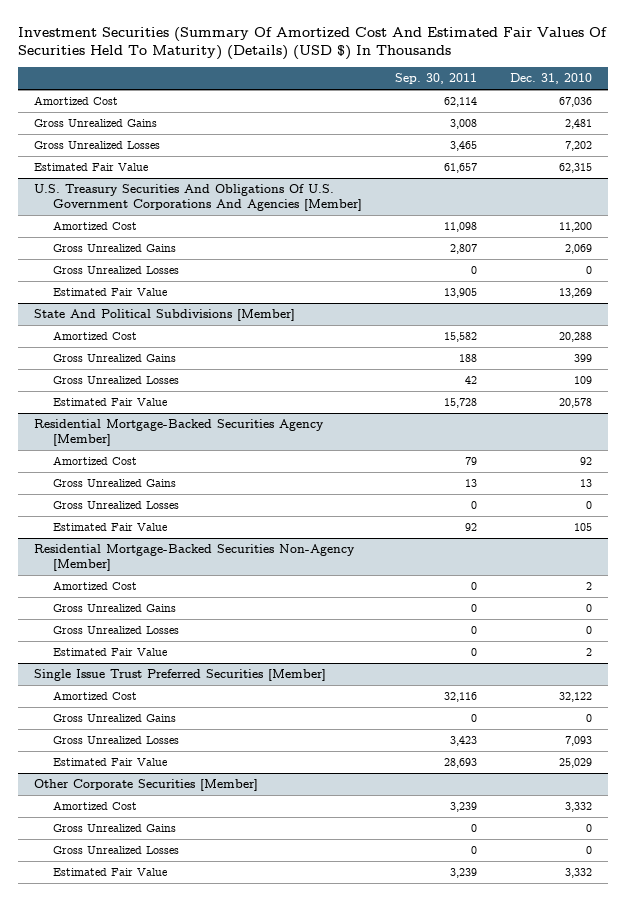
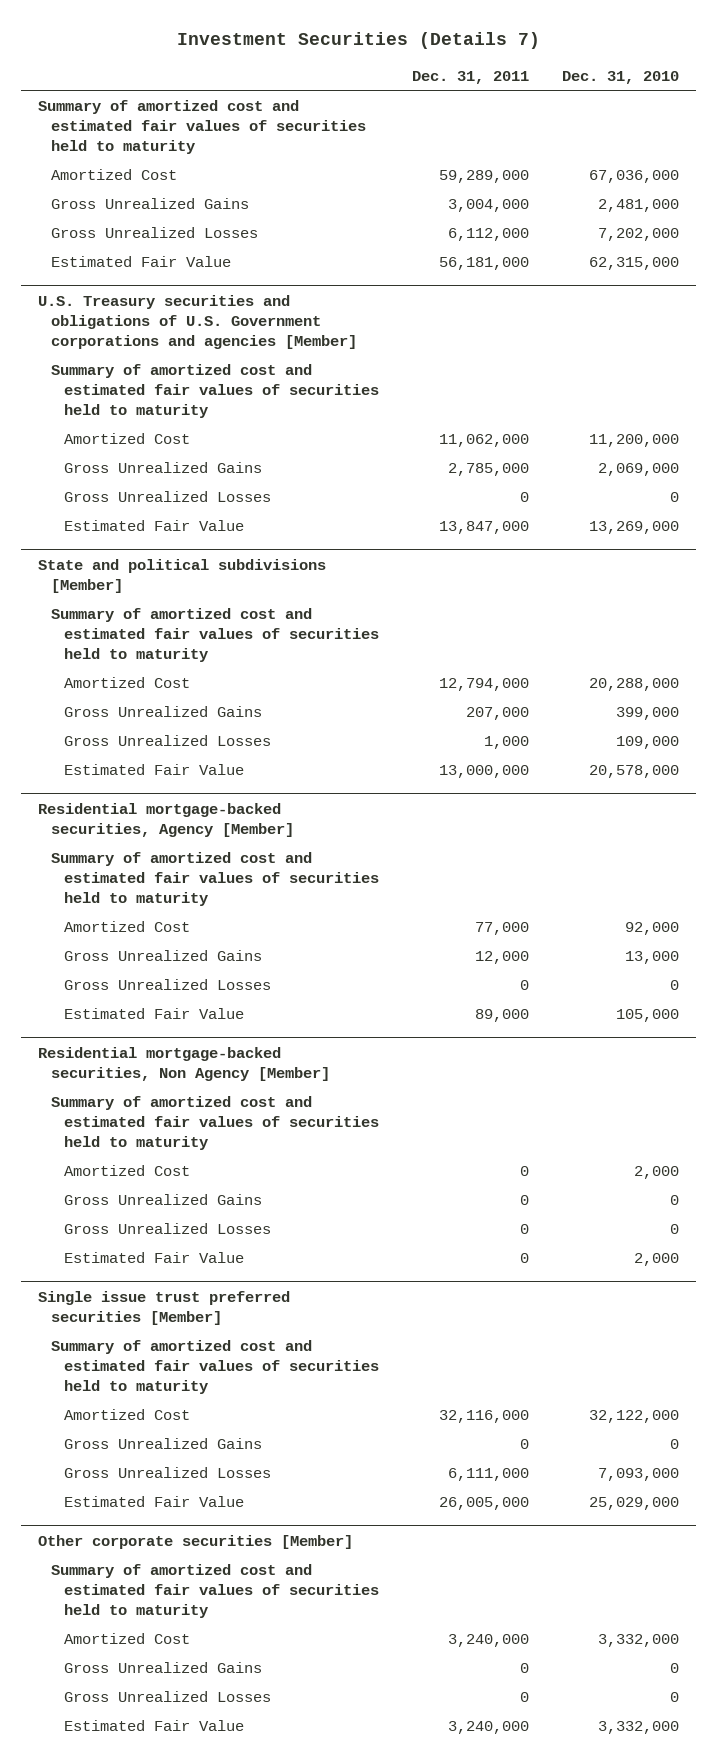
[18,26,608,61] Investment Securities (Summary Of Amortized Cost And Estimated Fair Values Of Securities Held To Maturity) (Details) (USD $) In Thousands -> [176,32,540,50] Investment Securities (Details 7)
[394,73,477,85] Sep. 30, 2011 -> none
none -> [412,70,530,84] Dec. 31, 2011
none -> [37,99,367,154] Summary of amortized cost and estimated fair values of securities held to maturity
[558,97,592,108] 67,036 -> [589,169,680,183] 67,036,000
[564,119,592,130] 2,481 -> [598,198,680,212] 2,481,000
[564,141,592,152] 7,202 -> [598,227,680,241] 7,202,000
[558,163,592,174] 62,315 -> [589,256,680,270] 62,315,000
[34,184,363,212] U.S. Treasury Securities And Obligations Of U.S. Government Corporations And Agencies [Member] -> [37,294,358,349] U.S. Treasury securities and obligations of U.S. Government corporations and agencies [Member]
none -> [51,363,380,418] Summary of amortized cost and estimated fair values of securities held to maturity
[558,222,592,233] 11,200 -> [589,433,680,447] 11,200,000
[564,244,592,255] 2,069 -> [598,462,680,476] 2,069,000
[558,288,592,299] 13,269 -> [589,520,680,534] 13,269,000
[34,309,296,322] State And Political Subdivisions [Member] -> [37,558,326,593] State and political subdivisions [Member]
none -> [51,607,380,662] Summary of amortized cost and estimated fair values of securities held to maturity
[558,332,592,343] 20,288 -> [589,677,680,691] 20,288,000
[573,354,592,363] 399 -> [616,706,680,720] 399,000
[573,376,592,385] 109 -> [616,735,680,749] 109,000
[558,398,592,409] 20,578 -> [589,764,680,778] 20,578,000
[34,419,325,447] Residential Mortgage-Backed Securities Agency [Member] -> [37,802,295,837] Residential mortgage-backed securities, Agency [Member]
none -> [51,851,380,906] Summary of amortized cost and estimated fair values of securities held to maturity
[579,457,592,466] 92 -> [625,921,680,935] 92,000
[579,479,592,488] 13 -> [625,950,680,964] 13,000
[573,523,592,532] 105 -> [616,1008,680,1022] 105,000
[34,544,356,572] Residential Mortgage-Backed Securities Non-Agency [Member] -> [37,1046,331,1081] Residential mortgage-backed securities, Non Agency [Member]
none -> [51,1095,380,1150] Summary of amortized cost and estimated fair values of securities held to maturity
[585,582,592,591] 2 -> [634,1165,680,1179] 2,000
[585,648,592,657] 2 -> [634,1252,680,1266] 2,000
[34,669,327,682] Single Issue Trust Preferred Securities [Member] -> [37,1290,290,1325] Single issue trust preferred securities [Member]
none -> [51,1339,380,1394] Summary of amortized cost and estimated fair values of securities held to maturity
[558,692,592,703] 32,122 -> [589,1409,680,1423] 32,122,000
[564,736,592,747] 7,093 -> [598,1467,680,1481] 7,093,000
[558,758,592,769] 25,029 -> [589,1496,680,1510] 25,029,000
[34,779,259,792] Other Corporate Securities [Member] -> [37,1534,353,1549] Other corporate securities [Member]
none -> [51,1563,380,1618] Summary of amortized cost and estimated fair values of securities held to maturity
[564,802,592,813] 3,332 -> [598,1633,680,1647] 3,332,000
[564,868,592,879] 3,332 -> [598,1720,680,1734] 3,332,000

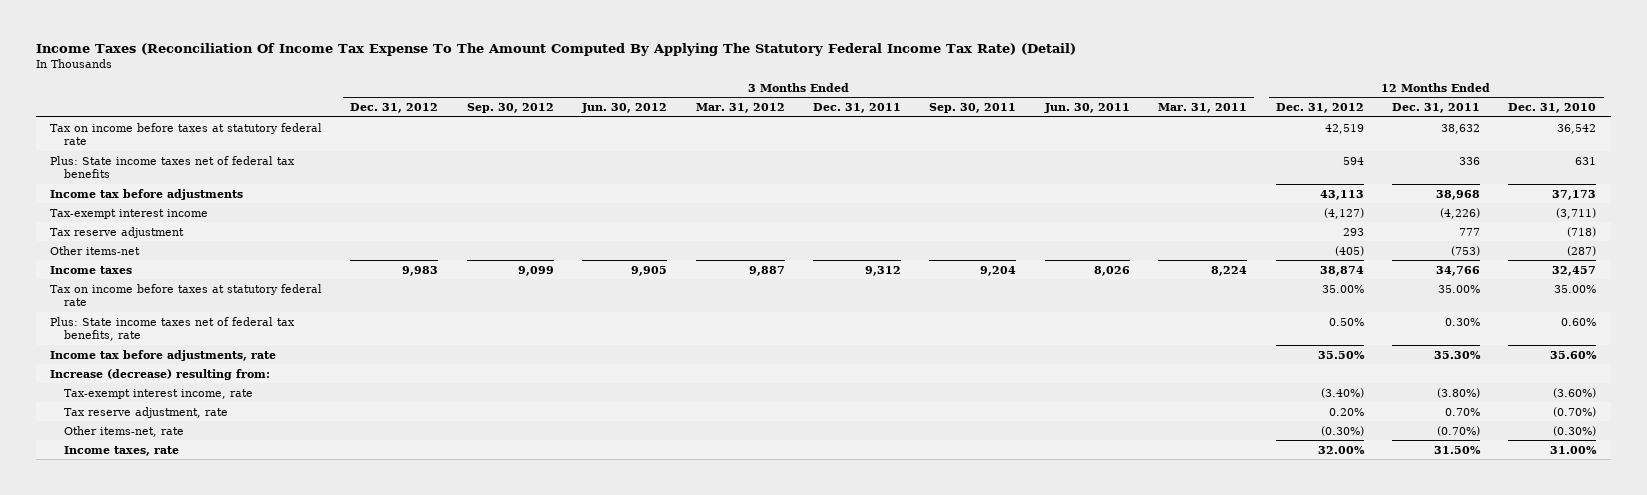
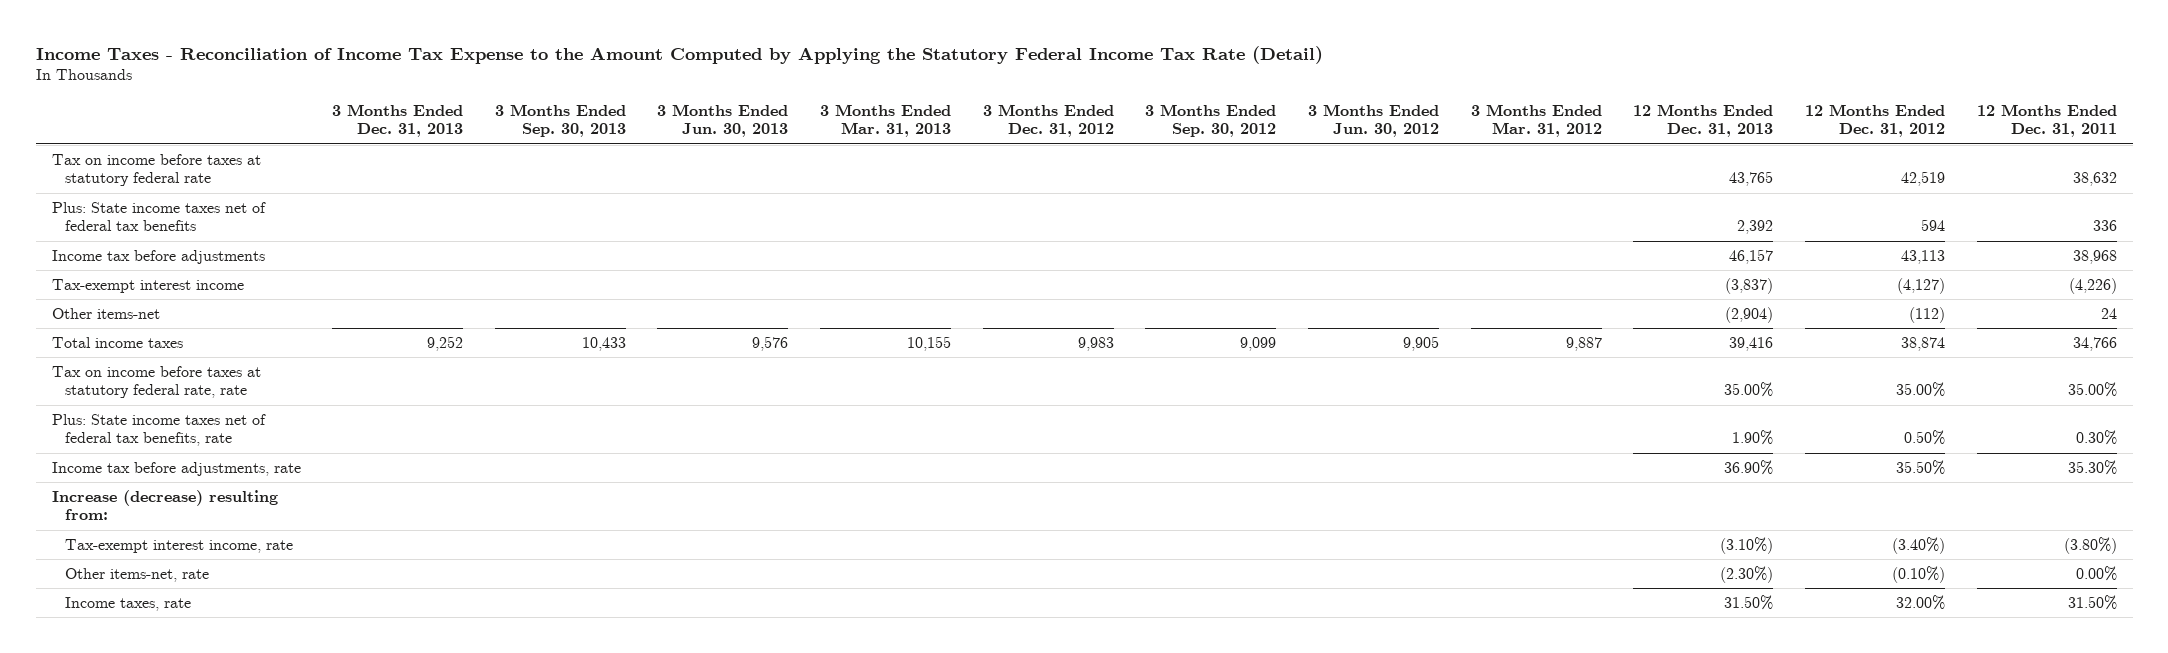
[35,42,1076,56] Income Taxes (Reconciliation Of Income Tax Expense To The Amount Computed By Applying The Statutory Federal Income Tax Rate) (Detail) -> [35,45,1323,64] Income Taxes - Reconciliation of Income Tax Expense to the Amount Computed by Applying the Statutory Federal Income Tax Rate (Detail)
[813,103,902,114] Dec. 31, 2011 -> none
[929,103,1017,114] Sep. 30, 2011 -> none
[1043,103,1130,114] Jun. 30, 2011 -> none
[1158,103,1248,114] Mar. 31, 2011 -> none
[1508,103,1597,114] Dec. 31, 2010 -> none
none -> [332,103,464,138] 3 Months Ended Dec. 31, 2013
none -> [494,103,626,138] 3 Months Ended Sep. 30, 2013
none -> [657,103,789,138] 3 Months Ended Jun. 30, 2013
none -> [820,103,952,138] 3 Months Ended Mar. 31, 2013
none -> [1633,103,1774,138] 12 Months Ended Dec. 31, 2013
[50,226,185,238] Tax reserve adjustment -> none
[1334,245,1364,256] (405) -> [1909,306,1946,323] (112)
[1451,245,1481,256] (753) -> [2100,307,2117,319] 24
[50,265,133,274] Income taxes -> [51,336,183,348] Total income taxes
[50,283,323,307] Tax on income before taxes at statutory federal rate -> [51,365,261,399] Tax on income before taxes at statutory federal rate, rate
[63,406,228,418] Tax reserve adjustment, rate -> none
[1320,425,1364,436] (0.30%) -> [1892,565,1946,583] (0.10%)
[1437,425,1481,436] (0.70%) -> [2075,565,2117,581] 0.00%

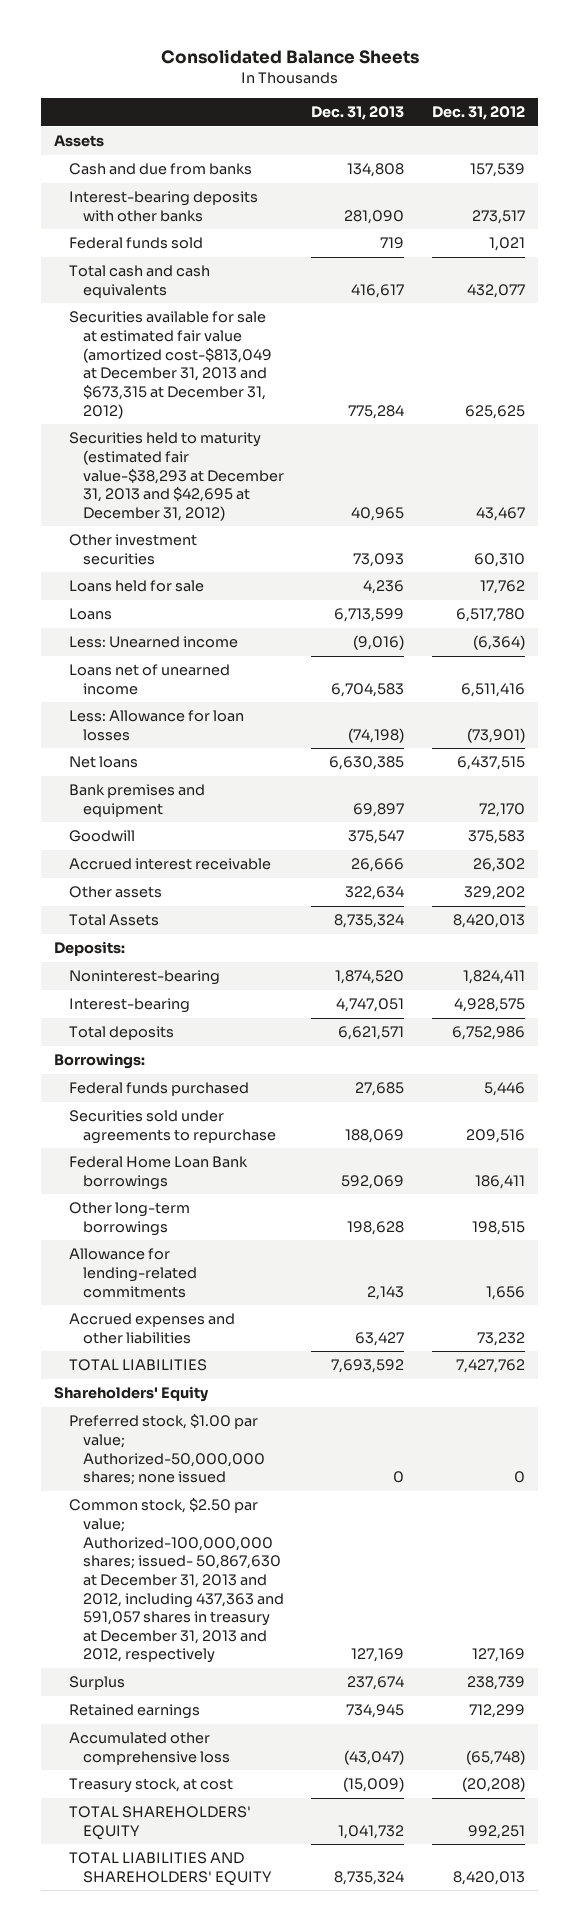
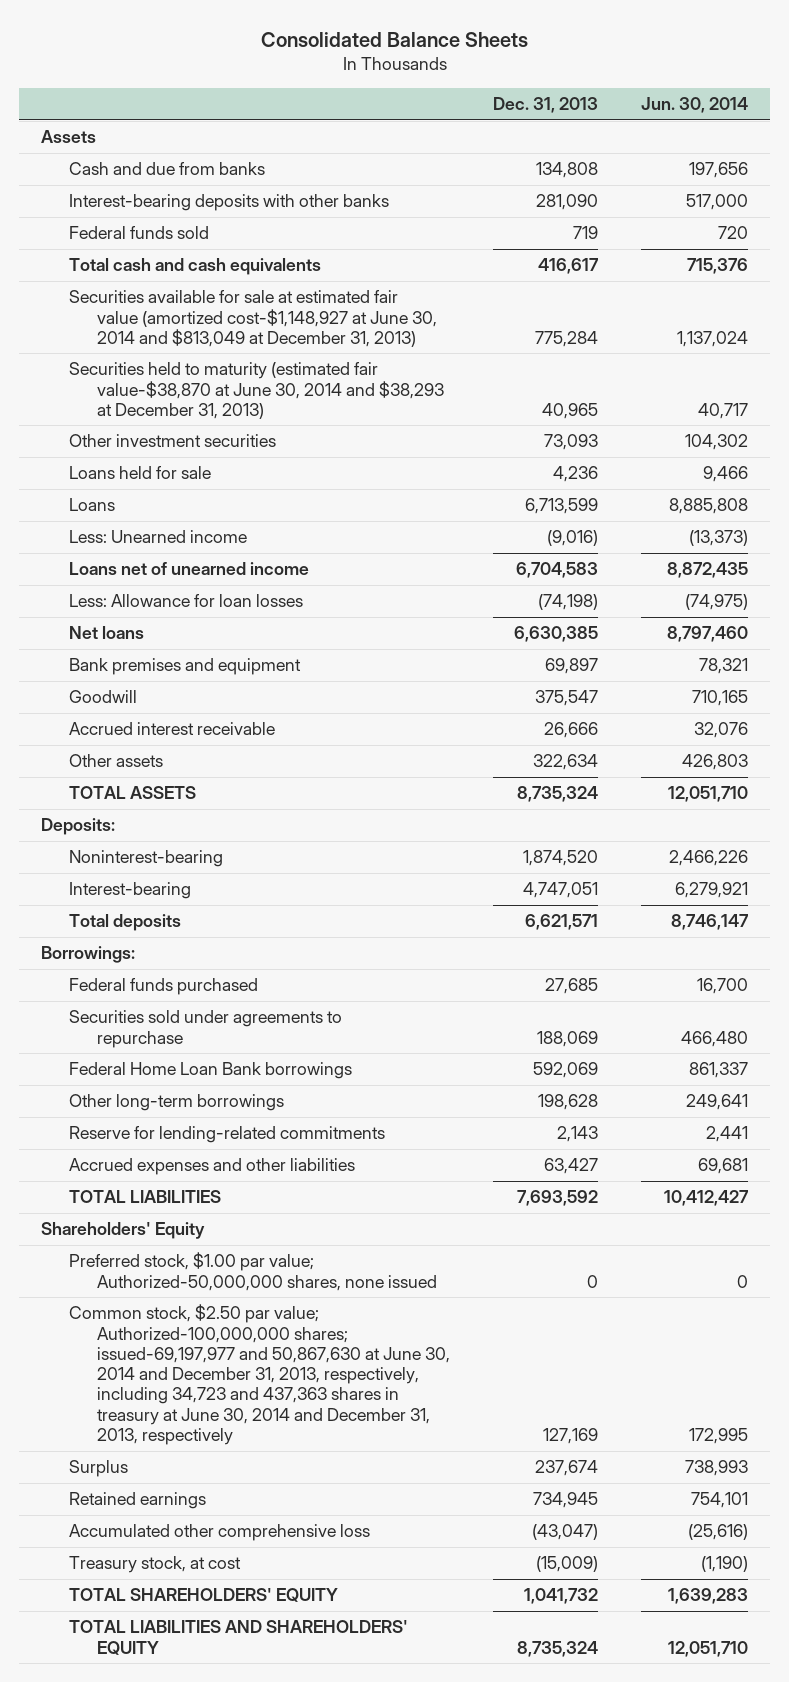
[431,106,525,121] Dec. 31, 2012 -> none
none -> [641,97,749,114] Jun. 30, 2014
[68,311,272,419] Securities available for sale at estimated fair value (amortized cost-$813,049 at December 31, 2013 and $673,315 at December 31, 2012) -> [68,290,437,347] Securities available for sale at estimated fair value (amortized cost-$1,148,927 at June 30, 2014 and $813,049 at December 31, 2013)
[68,432,284,521] Securities held to maturity (estimated fair value-$38,293 at December 31, 2013 and $42,695 at December 31, 2012) -> [68,362,444,419] Securities held to maturity (estimated fair value-$38,870 at June 30, 2014 and $38,293 at December 31, 2013)
[68,914,159,927] Total Assets -> [68,786,196,800] TOTAL ASSETS
[68,1248,197,1298] Allowance for lending-related commitments -> [68,1126,385,1144] Reserve for lending-related commitments
[68,1414,265,1486] Preferred stock, $1.00 par value; Authorized-50,000,000 shares; none issued -> [68,1252,437,1291] Preferred stock, $1.00 par value; Authorized-50,000,000 shares, none issued
[68,1498,284,1664] Common stock, $2.50 par value; Authorized-100,000,000 shares; issued- 50,867,630 at December 31, 2013 and 2012, including 437,363 and 591,057 shares in treasury at December 31, 2013 and 2012, respectively -> [68,1304,450,1446] Common stock, $2.50 par value; Authorized-100,000,000 shares; issued-69,197,977 and 50,867,630 at June 30, 2014 and December 31, 2013, respectively, including 34,723 and 437,363 shares in treasury at June 30, 2014 and December 31, 2013, respectively

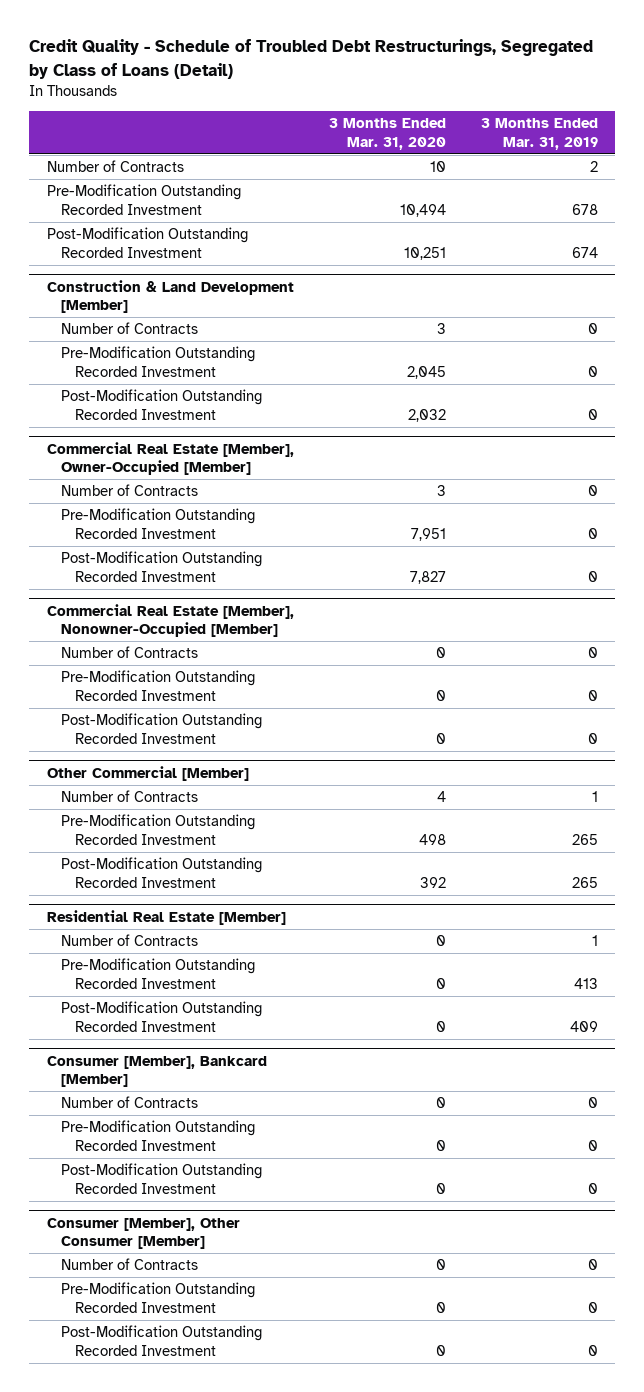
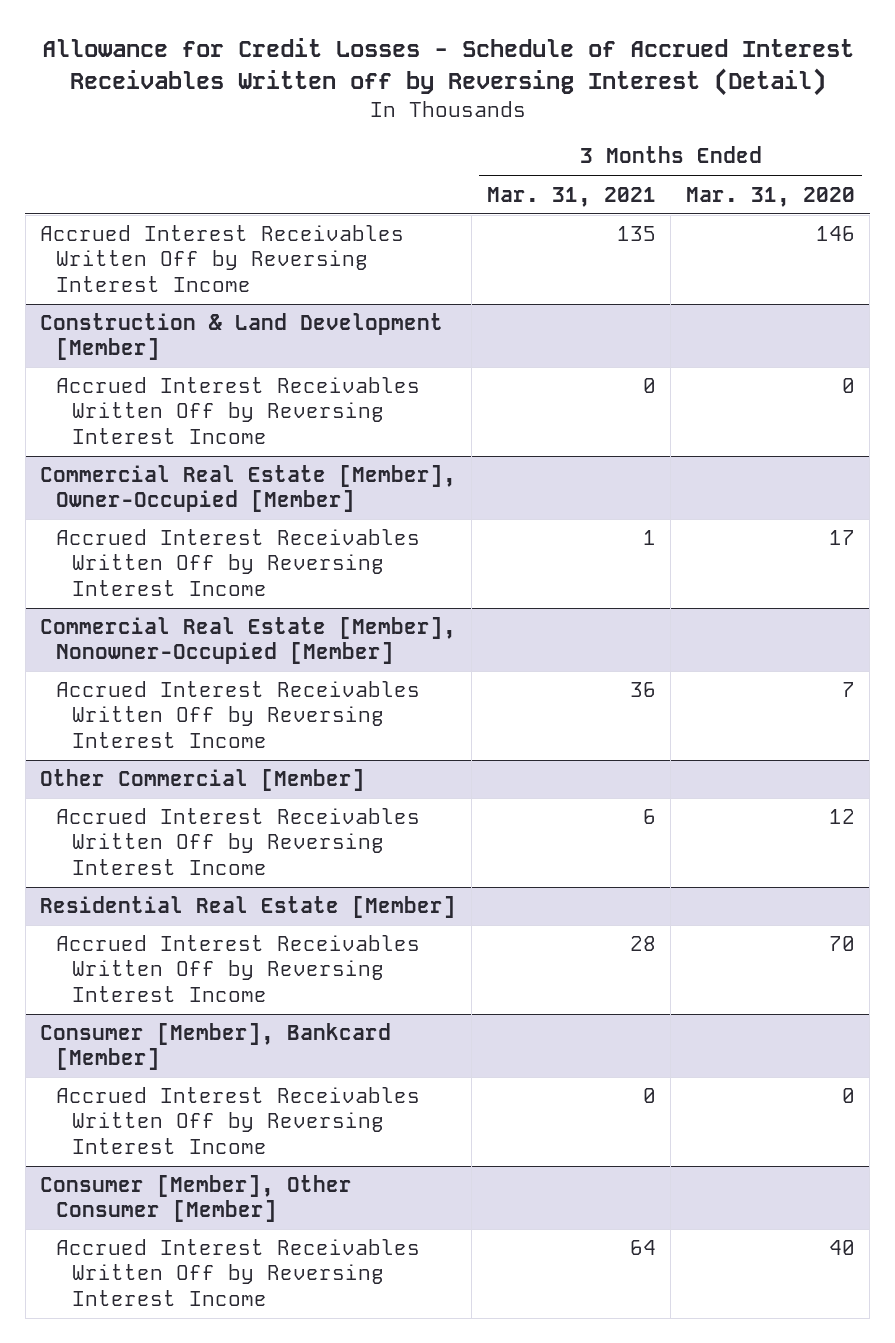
[29,39,594,79] Credit Quality - Schedule of Troubled Debt Restructurings, Segregated by Class of Loans (Detail) -> [41,38,854,96] Allowance for Credit Losses - Schedule of Accrued Interest Receivables Written off by Reversing Interest (Detail)
[480,118,598,150] 3 Months Ended Mar. 31, 2019 -> none
none -> [486,186,656,207] Mar. 31, 2021
[46,160,184,173] Number of Contracts -> none
[46,184,241,215] Pre-Modification Outstanding Recorded Investment -> none
[46,227,248,258] Post-Modification Outstanding Recorded Investment -> none
none -> [40,225,405,292] Accrued Interest Receivables Written Off by Reversing Interest Income
[60,322,198,335] Number of Contracts -> none
[60,346,255,377] Pre-Modification Outstanding Recorded Investment -> none
[60,389,262,420] Post-Modification Outstanding Recorded Investment -> none
none -> [56,377,421,444] Accrued Interest Receivables Written Off by Reversing Interest Income
[60,484,198,497] Number of Contracts -> none
[60,508,255,539] Pre-Modification Outstanding Recorded Investment -> none
[60,551,262,582] Post-Modification Outstanding Recorded Investment -> none
none -> [56,529,421,596] Accrued Interest Receivables Written Off by Reversing Interest Income
[60,646,198,659] Number of Contracts -> none
[60,670,255,701] Pre-Modification Outstanding Recorded Investment -> none
[60,713,262,744] Post-Modification Outstanding Recorded Investment -> none
none -> [56,681,421,748] Accrued Interest Receivables Written Off by Reversing Interest Income
[60,790,198,803] Number of Contracts -> none
[60,814,255,845] Pre-Modification Outstanding Recorded Investment -> none
[60,857,262,888] Post-Modification Outstanding Recorded Investment -> none
none -> [56,808,421,875] Accrued Interest Receivables Written Off by Reversing Interest Income
[60,934,198,947] Number of Contracts -> none
[60,958,255,989] Pre-Modification Outstanding Recorded Investment -> none
[60,1001,262,1032] Post-Modification Outstanding Recorded Investment -> none
none -> [56,935,421,1002] Accrued Interest Receivables Written Off by Reversing Interest Income
[60,1096,198,1109] Number of Contracts -> none
[60,1120,255,1151] Pre-Modification Outstanding Recorded Investment -> none
[60,1163,262,1194] Post-Modification Outstanding Recorded Investment -> none
none -> [56,1087,421,1154] Accrued Interest Receivables Written Off by Reversing Interest Income
[60,1258,198,1271] Number of Contracts -> none
[60,1282,255,1313] Pre-Modification Outstanding Recorded Investment -> none
[60,1325,262,1356] Post-Modification Outstanding Recorded Investment -> none
none -> [56,1239,421,1306] Accrued Interest Receivables Written Off by Reversing Interest Income

